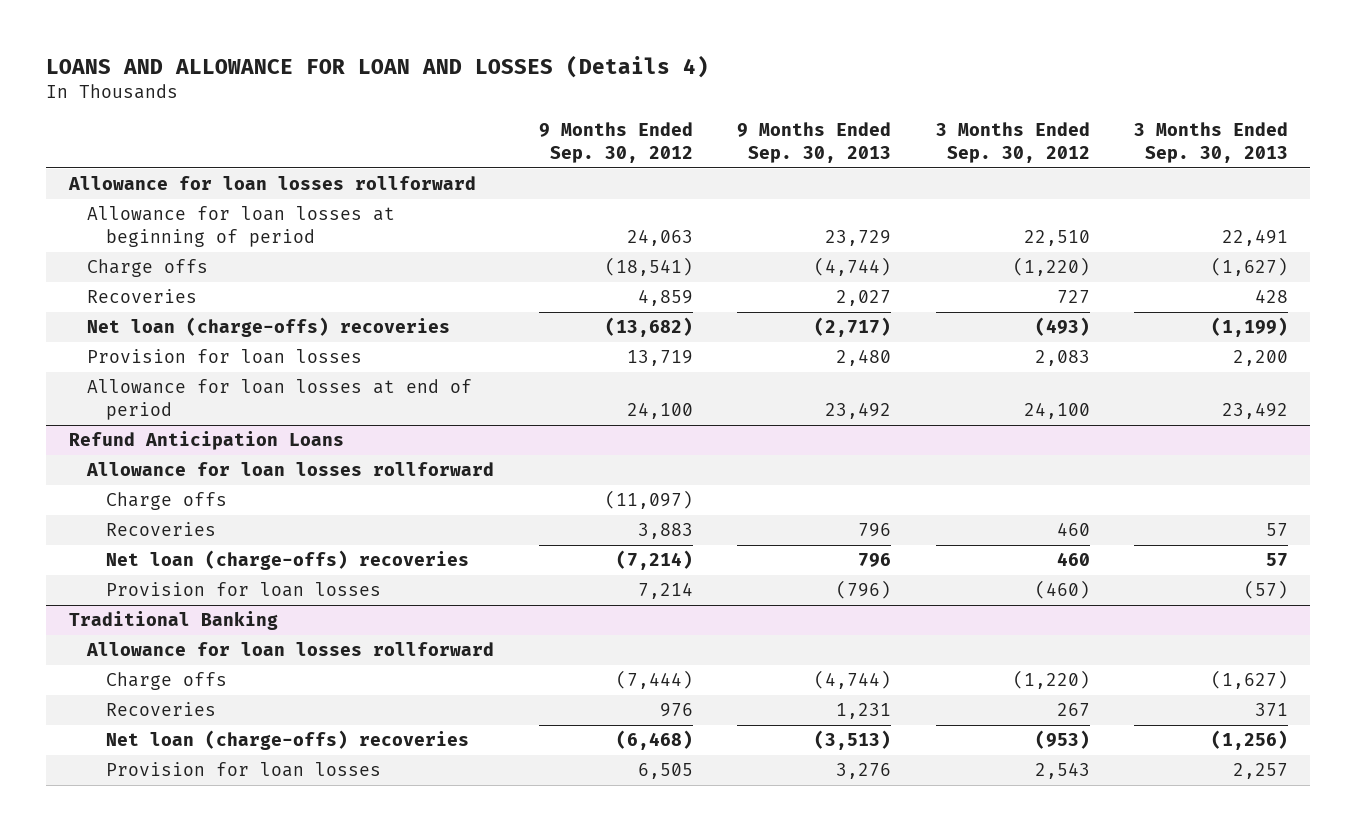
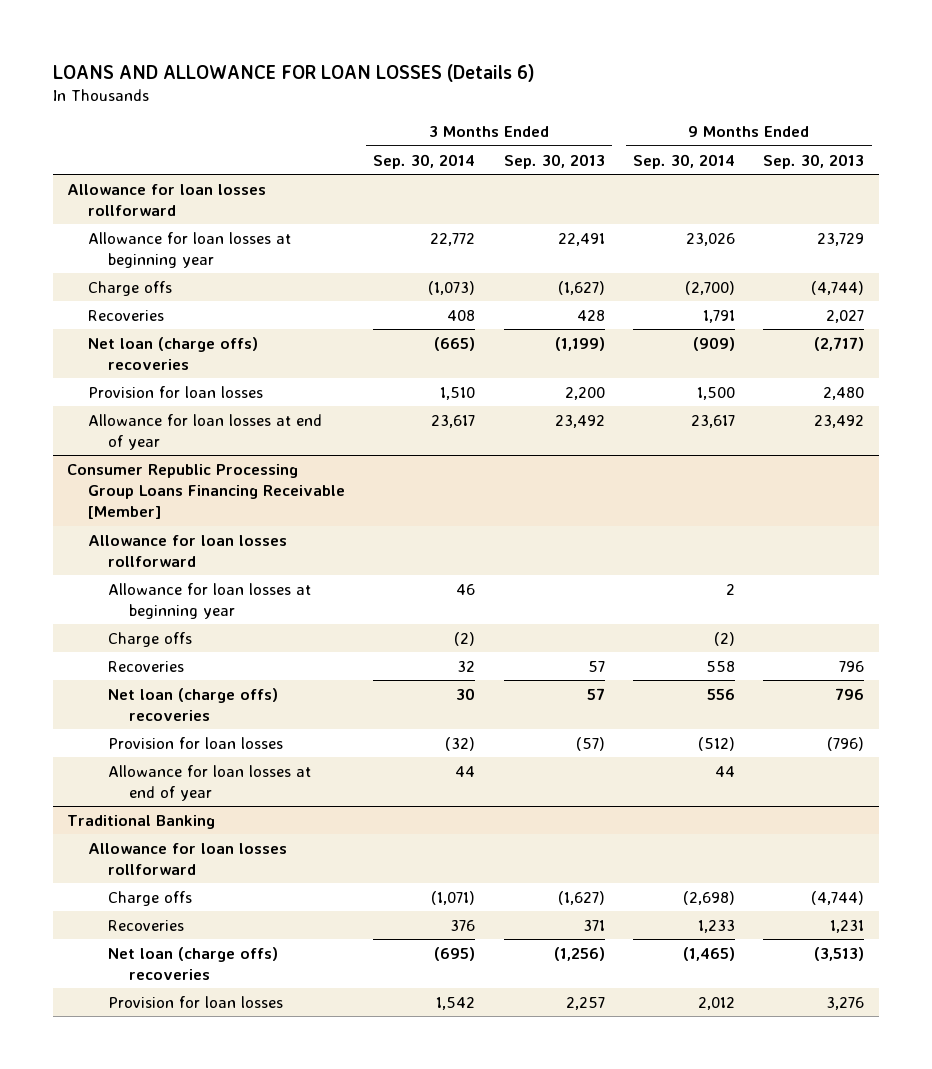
[46,54,710,78] LOANS AND ALLOWANCE FOR LOAN AND LOSSES (Details 4) -> [53,63,536,82] LOANS AND ALLOWANCE FOR LOAN LOSSES (Details 6)
[538,122,693,163] 9 Months Ended Sep. 30, 2012 -> none
[935,122,1090,163] 3 Months Ended Sep. 30, 2012 -> none
none -> [373,153,476,169] Sep. 30, 2014
none -> [633,153,736,169] Sep. 30, 2014
[87,206,396,247] Allowance for loan losses at beginning of period -> [87,231,291,269] Allowance for loan losses at beginning year
[87,317,451,338] Net loan (charge-offs) recoveries -> [87,336,258,371] Net loan (charge offs) recoveries
[68,431,344,451] Refund Anticipation Loans -> none
[87,379,473,420] Allowance for loan losses at end of period -> [87,413,322,451] Allowance for loan losses at end of year
none -> [67,463,345,520] Consumer Republic Processing Group Loans Financing Receivable [Member]
none -> [108,582,312,620] Allowance for loan losses at beginning year
[105,550,469,571] Net loan (charge-offs) recoveries -> [108,687,279,722] Net loan (charge offs) recoveries
none -> [108,764,312,802] Allowance for loan losses at end of year
[105,730,469,751] Net loan (charge-offs) recoveries -> [108,946,279,981] Net loan (charge offs) recoveries

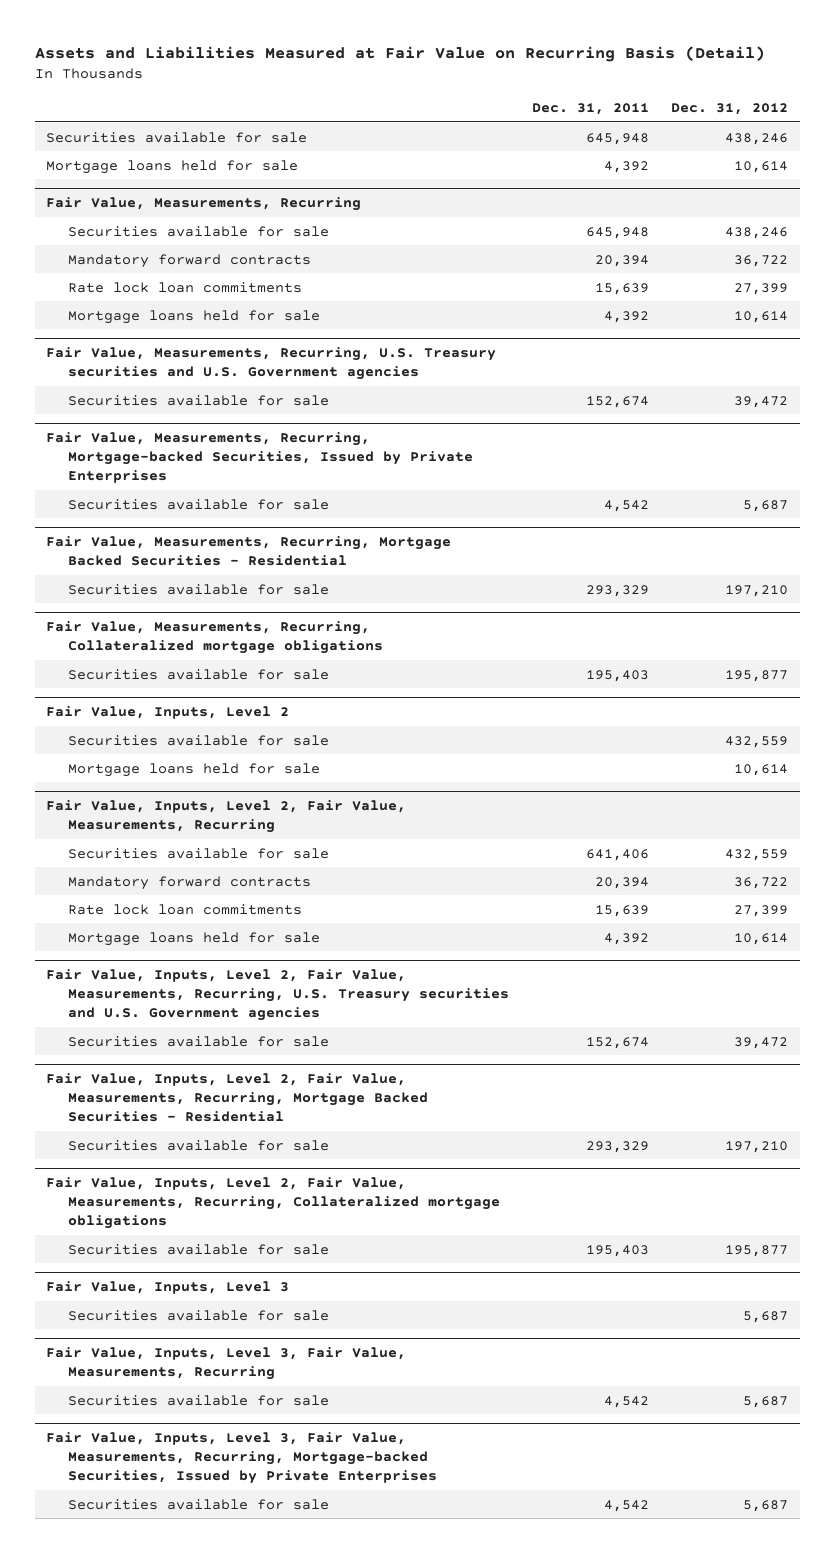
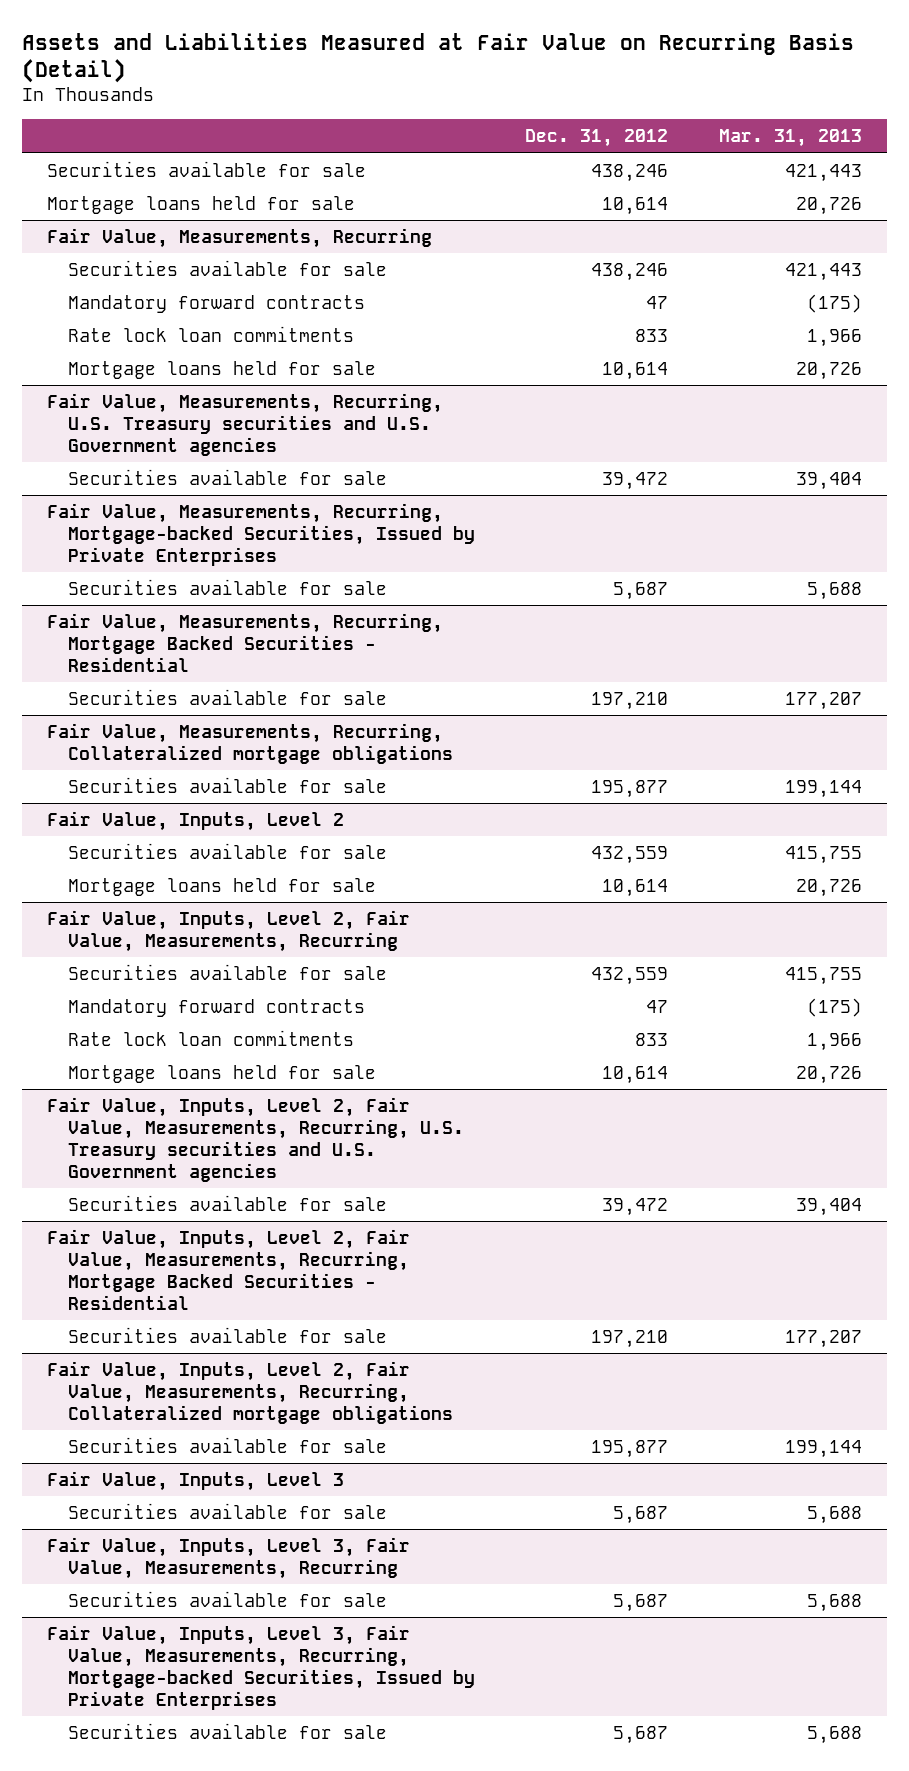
[531,102,649,115] Dec. 31, 2011 -> none
none -> [718,129,862,148] Mar. 31, 2013
[734,254,789,267] 36,722 -> [646,295,669,309] 47
[734,282,789,295] 27,399 -> [635,328,669,342] 833
[734,876,789,889] 36,722 -> [646,999,669,1013] 47
[734,904,789,917] 27,399 -> [635,1032,669,1046] 833

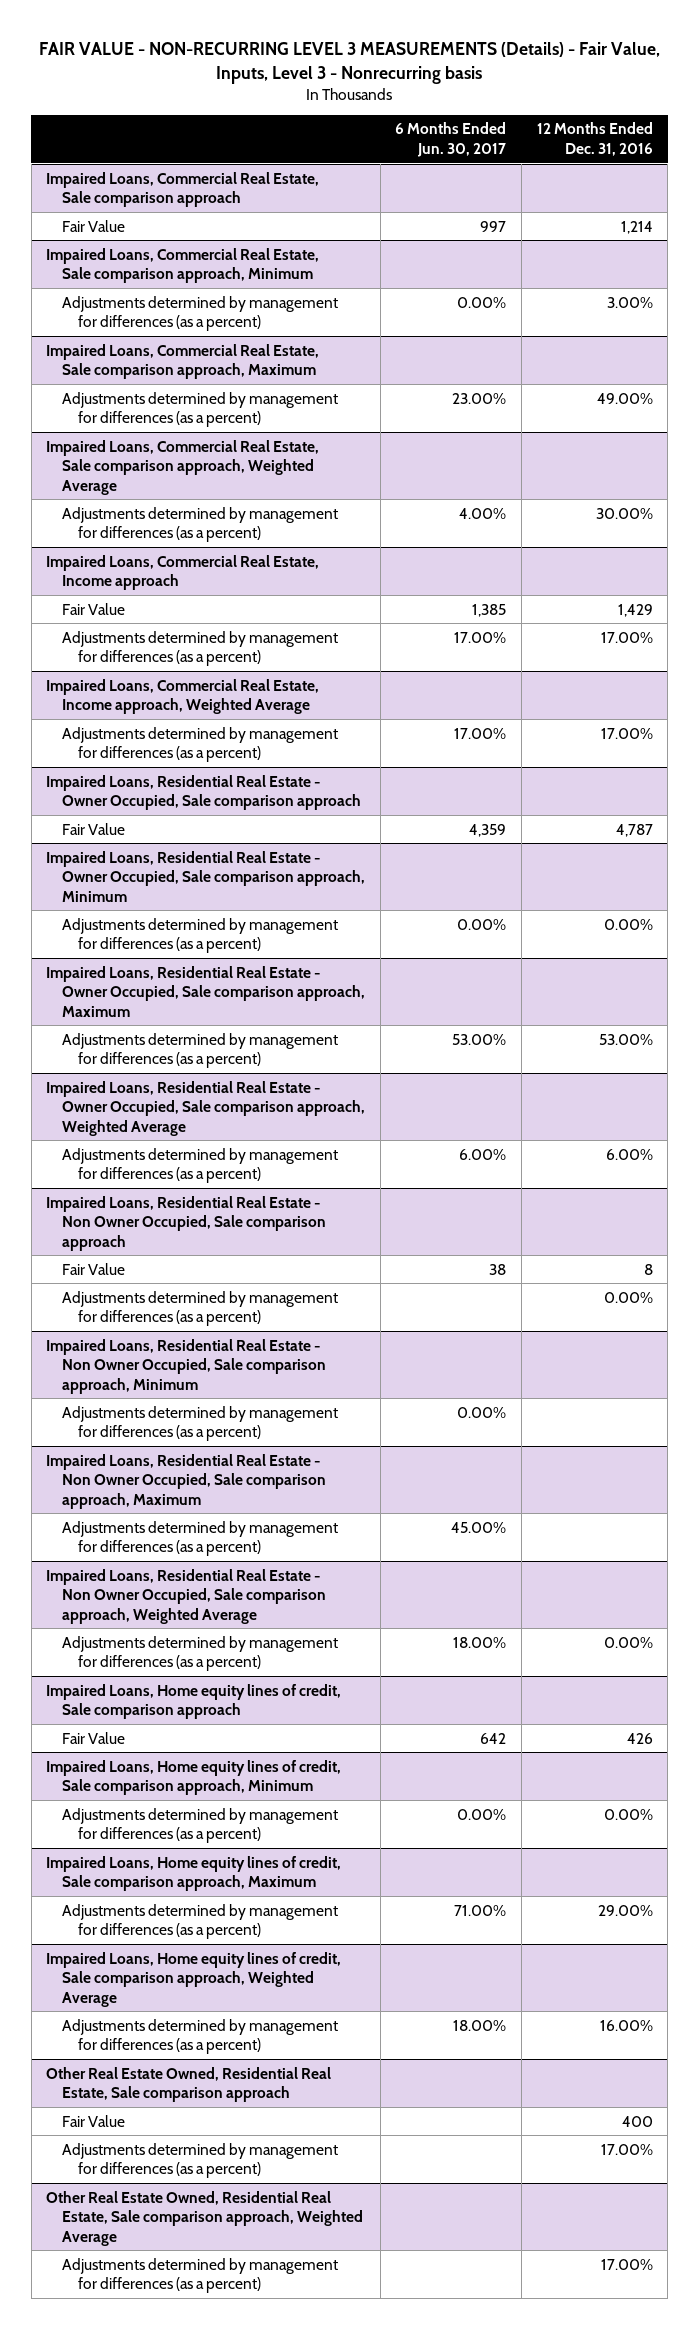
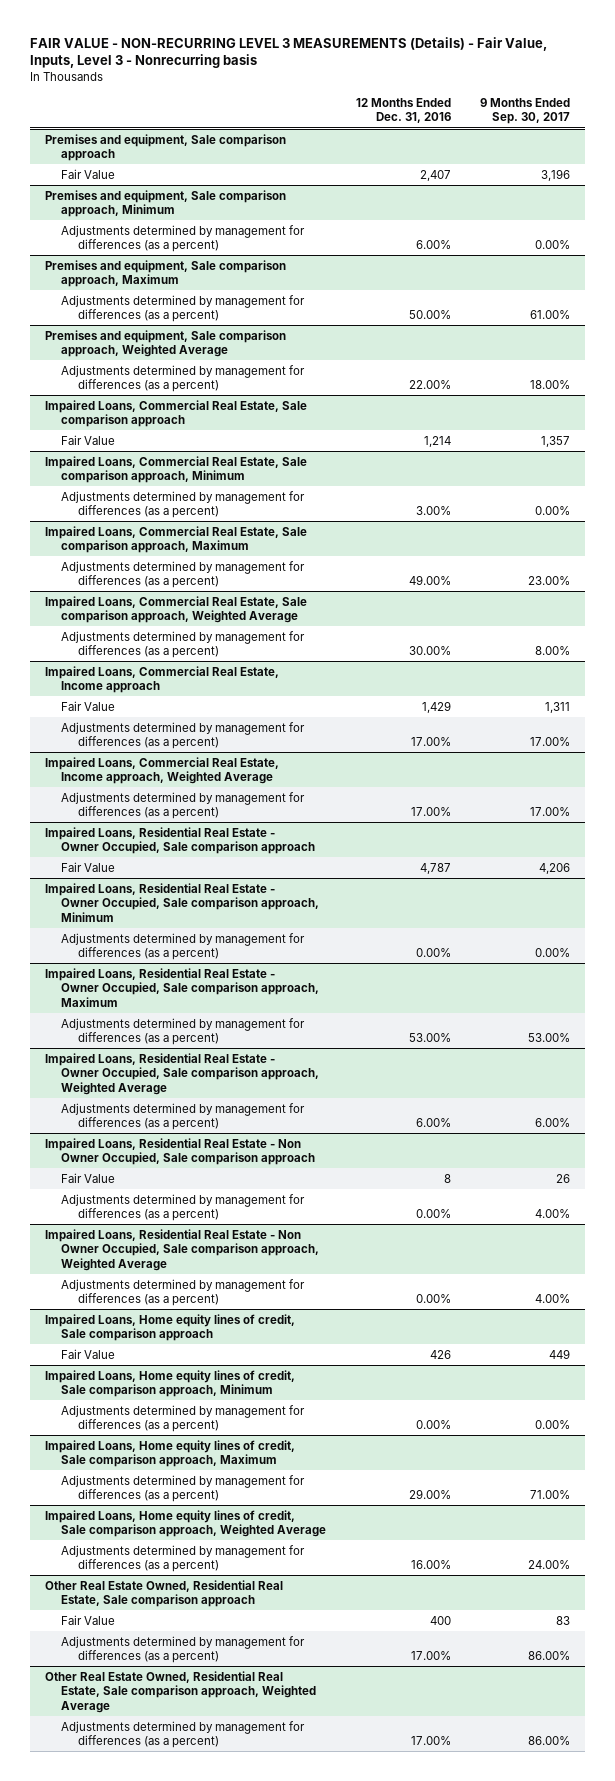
[395,122,507,157] 6 Months Ended Jun. 30, 2017 -> none
none -> [479,97,570,125] 9 Months Ended Sep. 30, 2017
none -> [44,133,286,162] Premises and equipment, Sale comparison approach
none -> [61,168,116,179] Fair Value
none -> [44,189,286,218] Premises and equipment, Sale comparison approach, Minimum
none -> [61,224,306,253] Adjustments determined by management for differences (as a percent)
none -> [44,259,286,288] Premises and equipment, Sale comparison approach, Maximum
none -> [61,294,306,323] Adjustments determined by management for differences (as a percent)
none -> [44,329,286,358] Premises and equipment, Sale comparison approach, Weighted Average
none -> [61,364,306,393] Adjustments determined by management for differences (as a percent)
[46,1338,327,1394] Impaired Loans, Residential Real Estate - Non Owner Occupied, Sale comparison approach, Minimum -> none
[62,1405,339,1442] Adjustments determined by management for differences (as a percent) -> none
[46,1453,327,1509] Impaired Loans, Residential Real Estate - Non Owner Occupied, Sale comparison approach, Maximum -> none
[62,1520,339,1557] Adjustments determined by management for differences (as a percent) -> none

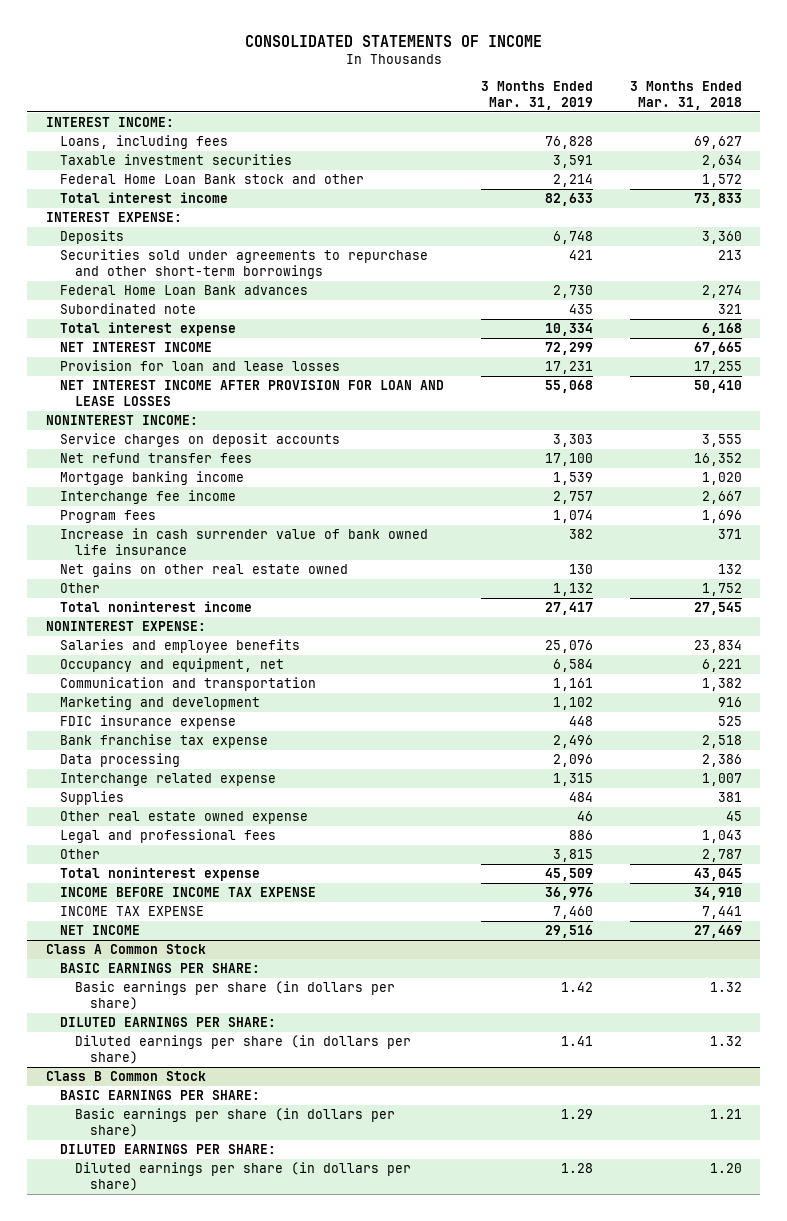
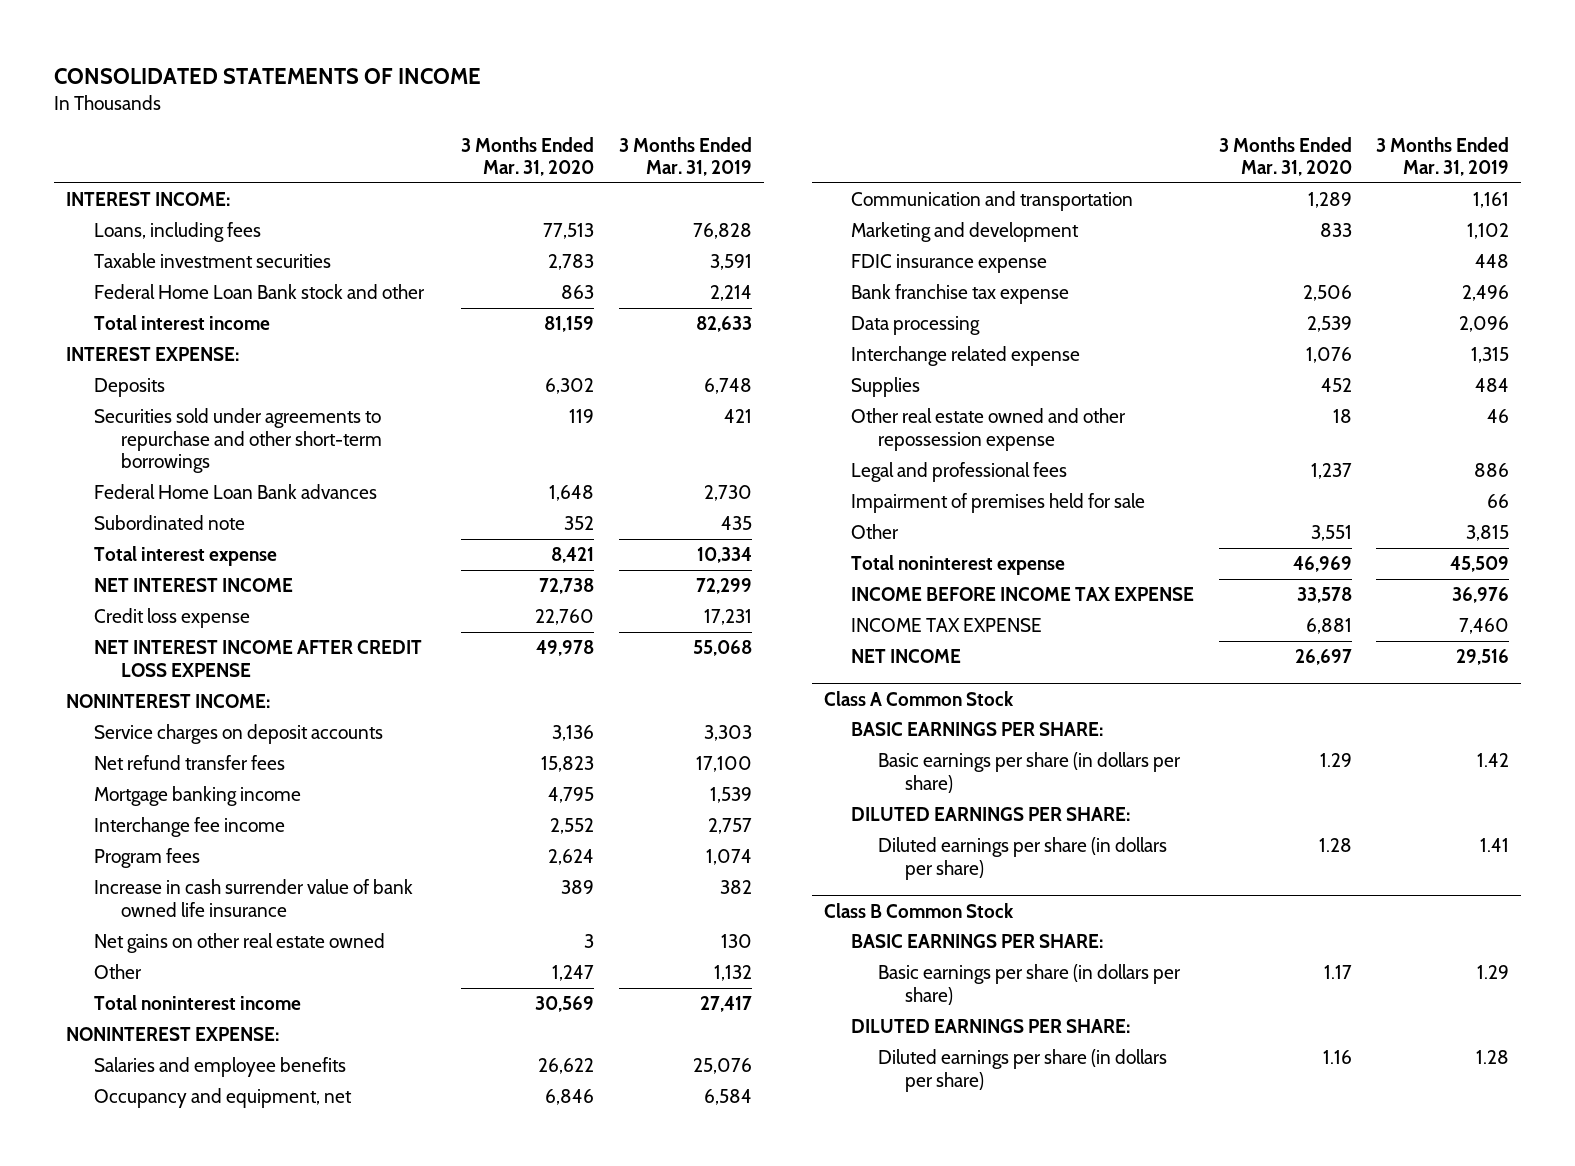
[629,80,742,110] 3 Months Ended Mar. 31, 2018 -> none
none -> [461,136,595,177] 3 Months Ended Mar. 31, 2020
[60,360,341,372] Provision for loan and lease losses -> [93,608,250,629] Credit loss expense
[60,380,445,407] NET INTEREST INCOME AFTER PROVISION FOR LOAN AND LEASE LOSSES -> [93,640,422,677] NET INTEREST INCOME AFTER CREDIT LOSS EXPENSE
[60,811,309,825] Other real estate owned expense -> [851,408,1127,451] Other real estate owned and other repossession expense
none -> [851,493,1146,514] Impairment of premises held for sale

